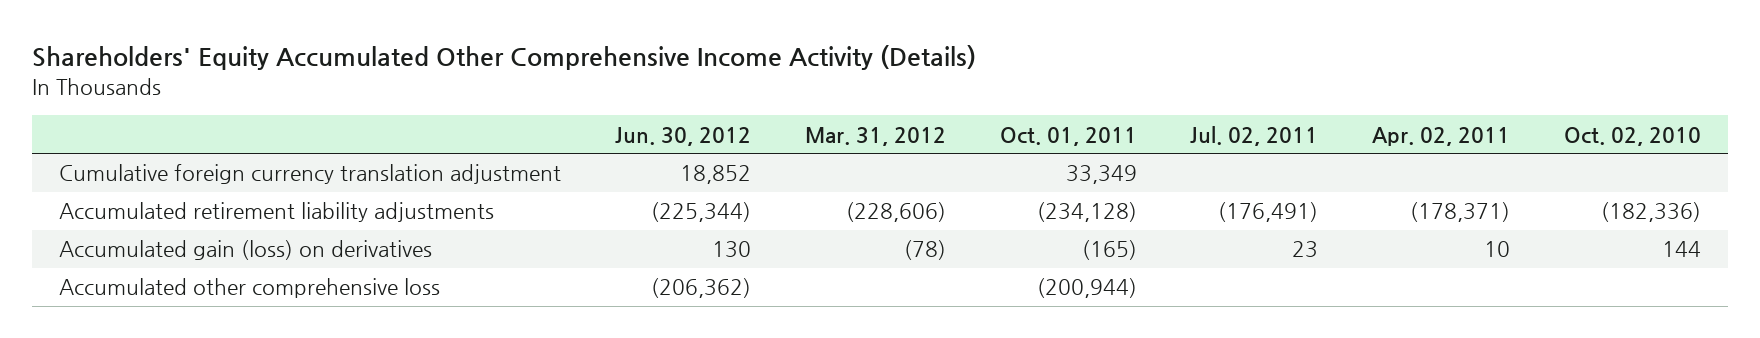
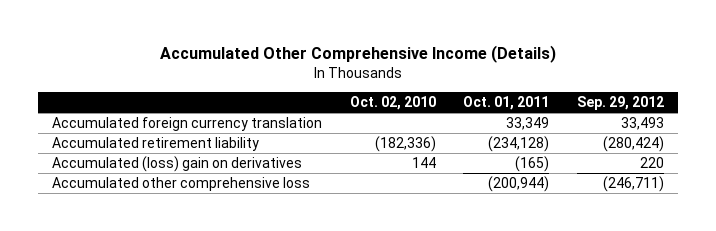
[32,45,977,71] Shareholders' Equity Accumulated Other Comprehensive Income Activity (Details) -> [159,45,556,64] Accumulated Other Comprehensive Income (Details)
[615,126,752,146] Jun. 30, 2012 -> none
[804,126,946,146] Mar. 31, 2012 -> none
[1190,125,1319,146] Jul. 02, 2011 -> none
[1372,126,1511,146] Apr. 02, 2011 -> none
none -> [576,96,664,111] Sep. 29, 2012
[59,164,562,185] Cumulative foreign currency translation adjustment -> [51,117,322,132] Accumulated foreign currency translation
[59,202,495,223] Accumulated retirement liability adjustments -> [51,137,259,152] Accumulated retirement liability
[59,240,433,261] Accumulated gain (loss) on derivatives -> [51,156,302,173] Accumulated (loss) gain on derivatives

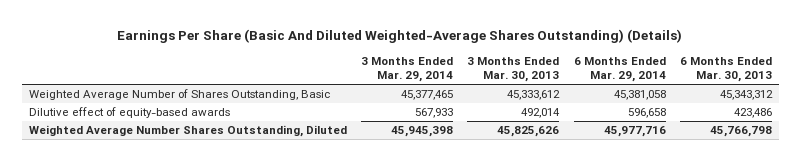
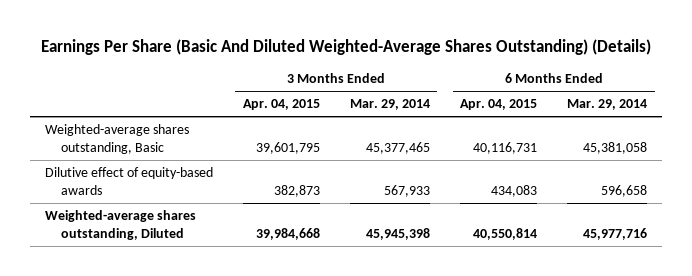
[467,57,560,83] 3 Months Ended Mar. 30, 2013 -> none
[679,57,772,83] 6 Months Ended Mar. 30, 2013 -> none
none -> [242,99,320,111] Apr. 04, 2015
none -> [460,99,538,111] Apr. 04, 2015
[28,89,330,101] Weighted Average Number of Shares Outstanding, Basic -> [44,124,189,155] Weighted-average shares outstanding, Basic
[28,125,347,138] Weighted Average Number Shares Outstanding, Diluted -> [44,210,196,241] Weighted-average shares outstanding, Diluted

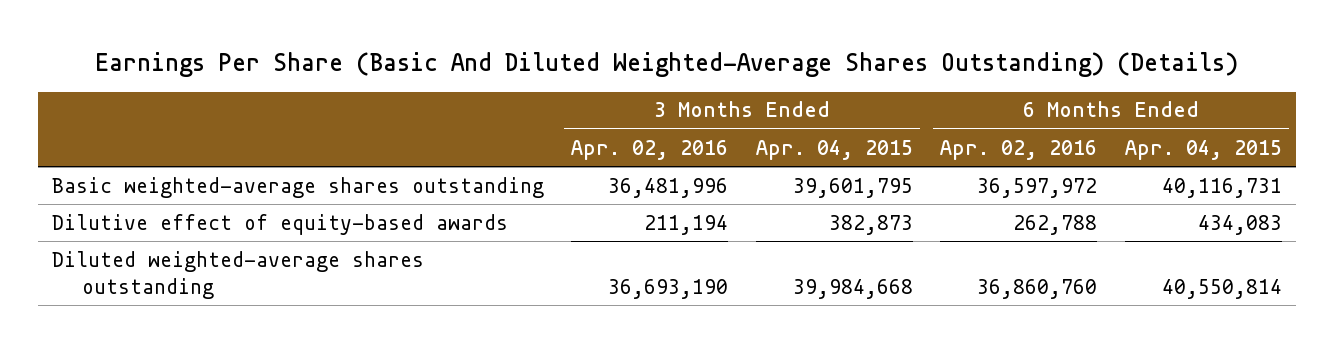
[349,99,430,111] Mar. 29, 2014 -> none
[567,99,648,111] Mar. 29, 2014 -> none
none -> [571,139,729,160] Apr. 02, 2016
none -> [940,139,1098,160] Apr. 02, 2016
[44,124,189,155] Weighted-average shares outstanding, Basic -> [51,176,544,198] Basic weighted-average shares outstanding
[44,210,196,241] Weighted-average shares outstanding, Diluted -> [51,250,424,299] Diluted weighted-average shares outstanding

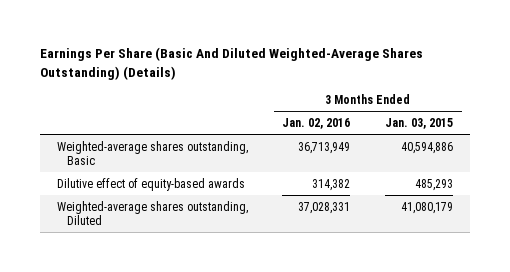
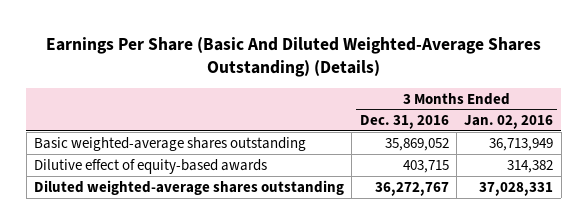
[384,118,453,130] Jan. 03, 2015 -> none
none -> [359,115,449,130] Dec. 31, 2016
[57,140,249,166] Weighted-average shares outstanding, Basic -> [34,136,307,151] Basic weighted-average shares outstanding
[57,200,249,226] Weighted-average shares outstanding, Diluted -> [34,179,345,195] Diluted weighted-average shares outstanding

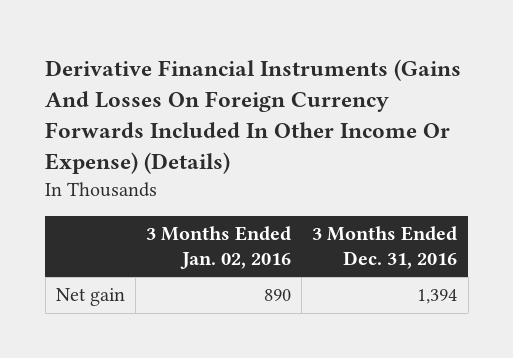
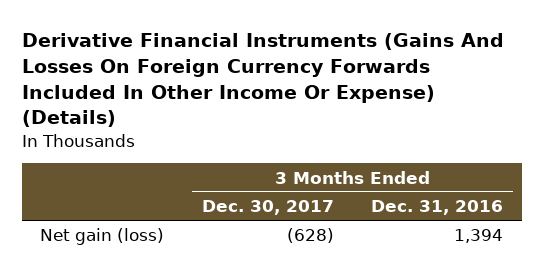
[146,225,292,269] 3 Months Ended Jan. 02, 2016 -> none
none -> [201,200,334,216] Dec. 30, 2017
[55,288,125,307] Net gain -> [40,228,165,246] Net gain (loss)

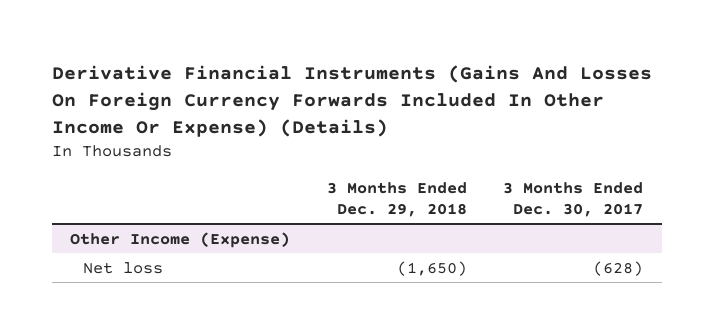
[371,200,504,216] Dec. 31, 2016 -> none
none -> [326,181,467,218] 3 Months Ended Dec. 29, 2018
none -> [70,231,291,248] Other Income (Expense)
[40,228,165,246] Net gain (loss) -> [83,261,164,274] Net loss

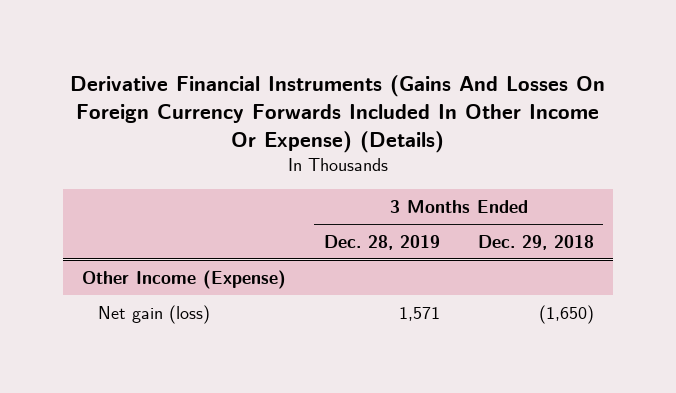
[503,181,644,218] 3 Months Ended Dec. 30, 2017 -> none
none -> [323,234,440,250] Dec. 28, 2019
[83,261,164,274] Net loss -> [98,304,211,324] Net gain (loss)

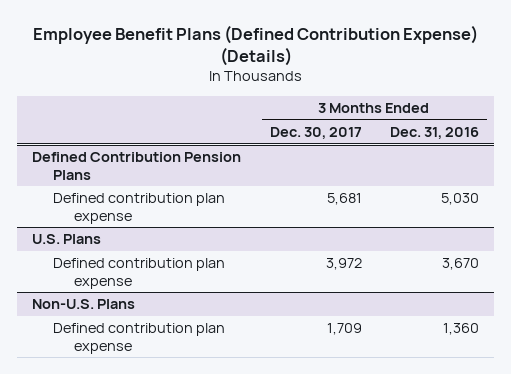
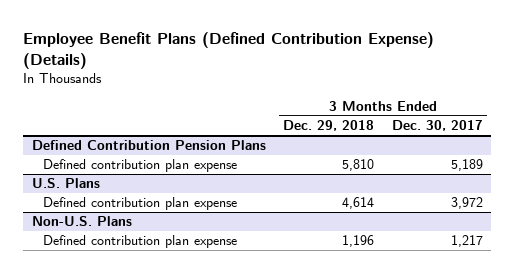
[390,126,480,139] Dec. 31, 2016 -> none
none -> [283,120,375,132] Dec. 29, 2018
[326,193,362,206] 5,681 -> [450,159,483,172] 5,189
[326,323,362,336] 1,709 -> [450,235,483,248] 1,217

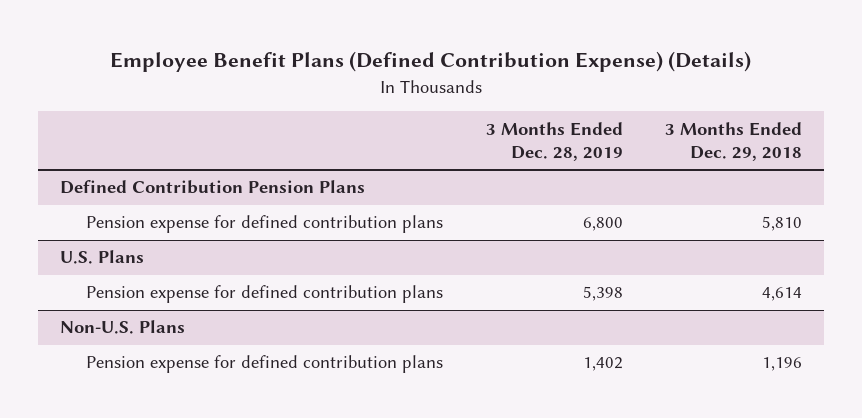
[391,120,483,132] Dec. 30, 2017 -> none
none -> [485,121,623,162] 3 Months Ended Dec. 28, 2019
[43,159,238,173] Defined contribution plan expense -> [85,215,443,234] Pension expense for defined contribution plans
[43,197,238,211] Defined contribution plan expense -> [85,285,443,304] Pension expense for defined contribution plans
[43,235,238,249] Defined contribution plan expense -> [85,355,443,374] Pension expense for defined contribution plans

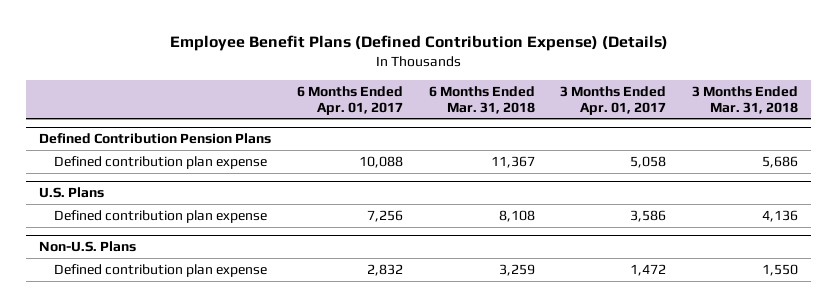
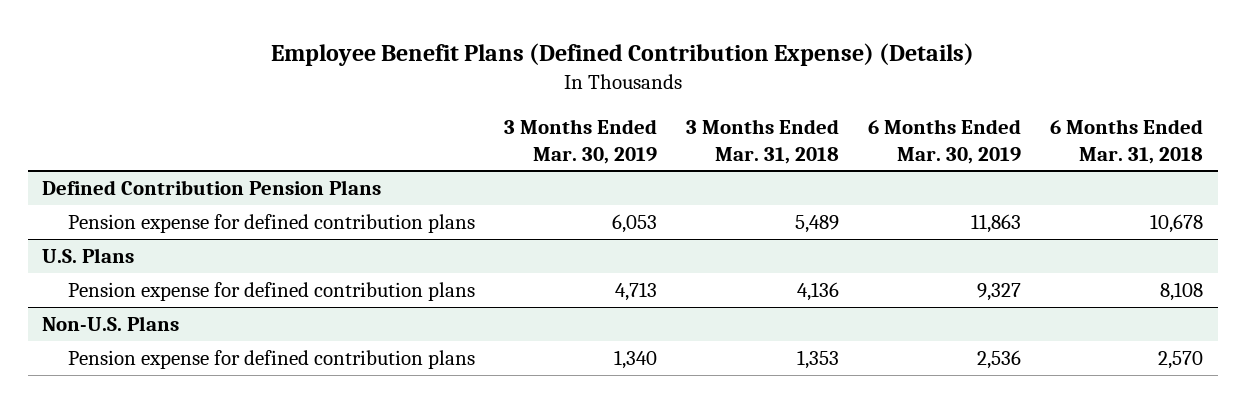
[296,85,403,115] 6 Months Ended Apr. 01, 2017 -> none
[560,85,667,115] 3 Months Ended Apr. 01, 2017 -> none
none -> [504,119,658,164] 3 Months Ended Mar. 30, 2019
none -> [868,119,1022,164] 6 Months Ended Mar. 30, 2019
[53,155,267,169] Defined contribution plan expense -> [68,214,476,234] Pension expense for defined contribution plans
[490,155,535,168] 11,367 -> [1150,214,1204,234] 10,678
[762,155,799,168] 5,686 -> [795,215,840,234] 5,489
[53,209,267,223] Defined contribution plan expense -> [68,282,476,302] Pension expense for defined contribution plans
[53,263,267,277] Defined contribution plan expense -> [68,350,476,370] Pension expense for defined contribution plans
[498,263,535,276] 3,259 -> [1158,351,1204,370] 2,570
[762,263,799,276] 1,550 -> [797,350,840,370] 1,353

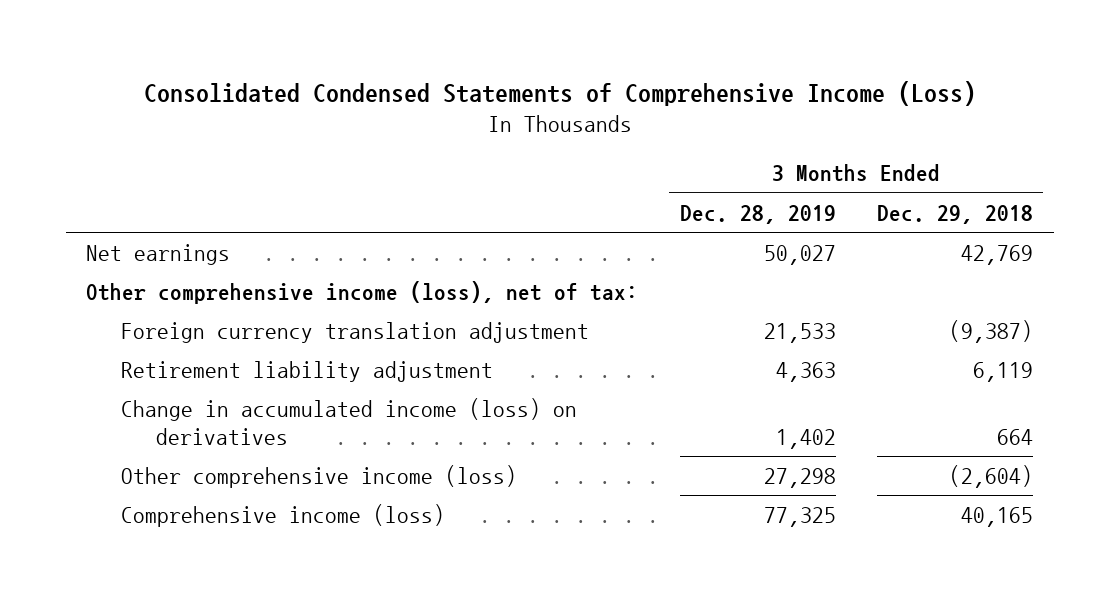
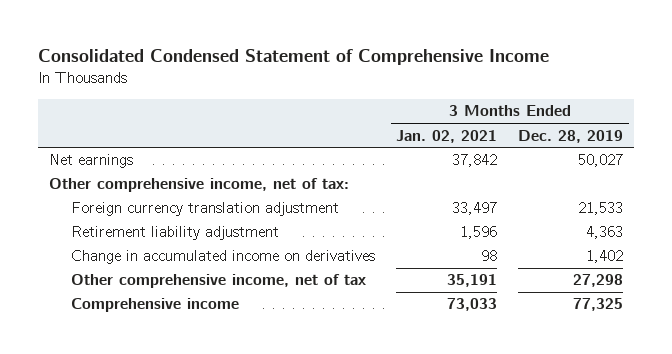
[143,80,976,106] Consolidated Condensed Statements of Comprehensive Income (Loss) -> [38,49,550,66] Consolidated Condensed Statement of Comprehensive Income
[877,204,1034,224] Dec. 29, 2018 -> none
none -> [396,129,498,143] Jan. 02, 2021
[86,280,639,304] Other comprehensive income (loss), net of tax: -> [48,178,349,193] Other comprehensive income, net of tax:
[121,397,578,445] Change in accumulated income (loss) on derivatives -> [71,250,376,265] Change in accumulated income on derivatives
[121,464,518,488] Other comprehensive income (loss) -> [71,274,367,289] Other comprehensive income, net of tax
[121,503,446,527] Comprehensive income (loss) -> [71,298,240,313] Comprehensive income

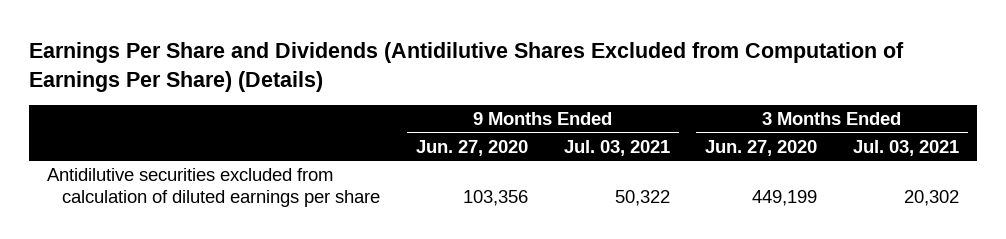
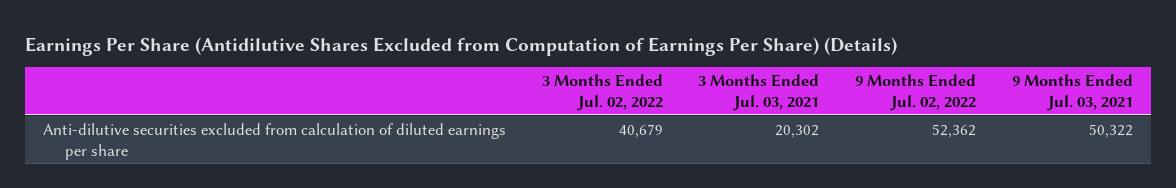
[29,42,905,92] Earnings Per Share and Dividends (Antidilutive Shares Excluded from Computation of Earnings Per Share) (Details) -> [24,36,897,56] Earnings Per Share (Antidilutive Shares Excluded from Computation of Earnings Per Share) (Details)
[416,139,529,156] Jun. 27, 2020 -> none
[705,139,818,156] Jun. 27, 2020 -> none
none -> [541,73,663,111] 3 Months Ended Jul. 02, 2022
none -> [855,73,977,111] 9 Months Ended Jul. 02, 2022
[47,168,381,207] Antidilutive securities excluded from calculation of diluted earnings per share -> [42,122,506,160] Anti-dilutive securities excluded from calculation of diluted earnings per share

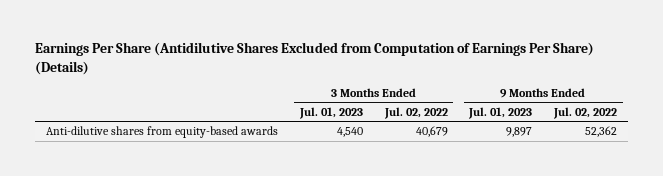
[698,73,820,111] 3 Months Ended Jul. 03, 2021 -> none
[1011,73,1133,111] 9 Months Ended Jul. 03, 2021 -> none
none -> [298,106,363,119] Jul. 01, 2023
none -> [468,106,533,119] Jul. 01, 2023
[42,122,506,160] Anti-dilutive securities excluded from calculation of diluted earnings per share -> [45,126,278,139] Anti-dilutive shares from equity-based awards

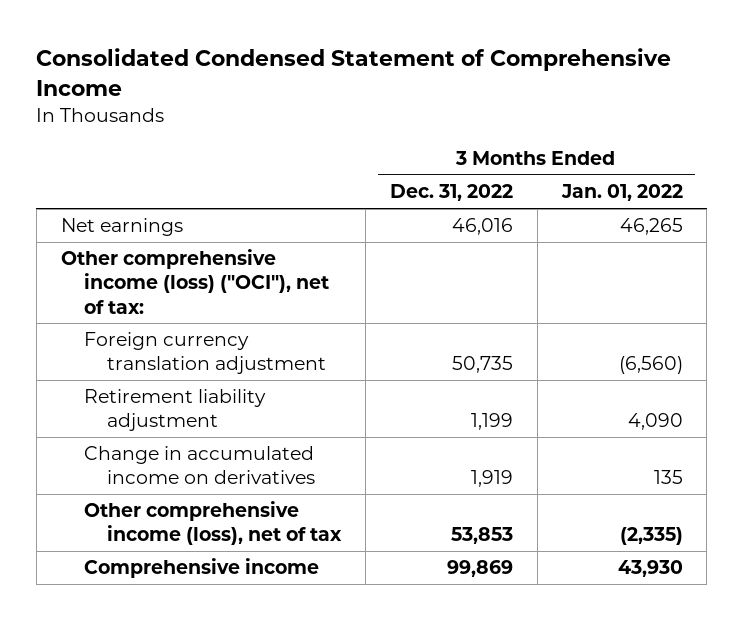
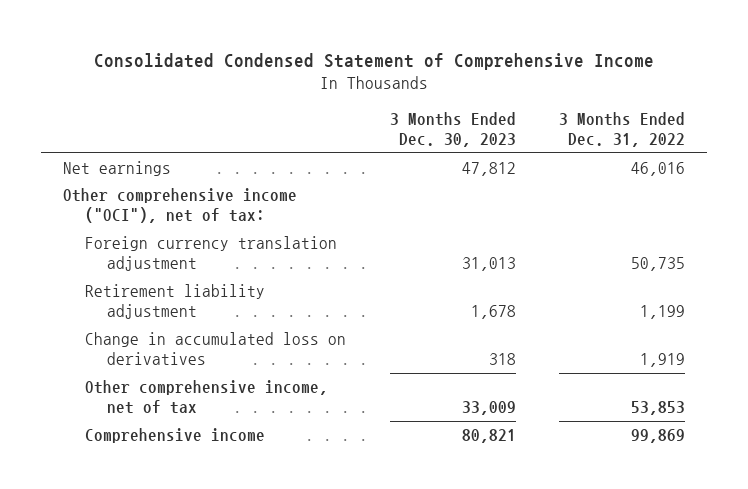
[560,184,683,202] Jan. 01, 2022 -> none
none -> [389,111,516,148] 3 Months Ended Dec. 30, 2023
[60,249,330,314] Other comprehensive income (loss) ("OCI"), net of tax: -> [63,187,298,224] Other comprehensive income ("OCI"), net of tax:
[84,446,316,485] Change in accumulated income on derivatives -> [84,331,346,366] Change in accumulated loss on derivatives
[84,501,343,546] Other comprehensive income (loss), net of tax -> [84,379,328,415] Other comprehensive income, net of tax

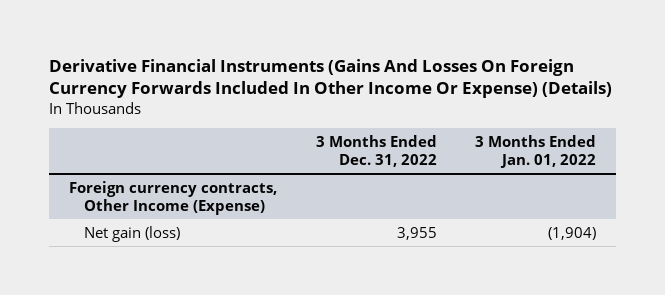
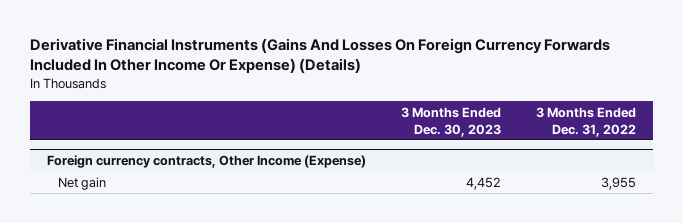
[475,134,597,168] 3 Months Ended Jan. 01, 2022 -> none
none -> [401,106,502,137] 3 Months Ended Dec. 30, 2023
[84,225,181,242] Net gain (loss) -> [57,176,106,190] Net gain

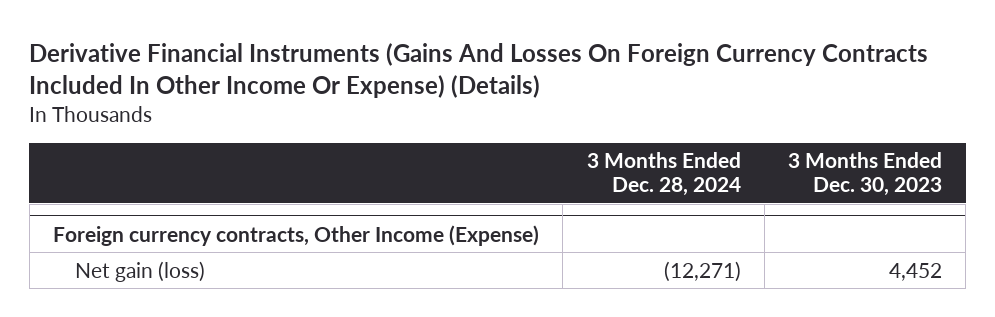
[29,38,610,74] Derivative Financial Instruments (Gains And Losses On Foreign Currency Forwards Included In Other Income Or Expense) (Details) -> [29,42,929,98] Derivative Financial Instruments (Gains And Losses On Foreign Currency Contracts Included In Other Income Or Expense) (Details)
[536,106,637,137] 3 Months Ended Dec. 31, 2022 -> none
none -> [586,152,741,197] 3 Months Ended Dec. 28, 2024
[57,176,106,190] Net gain -> [75,260,206,282] Net gain (loss)

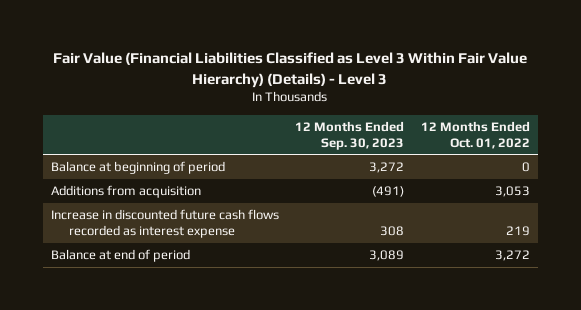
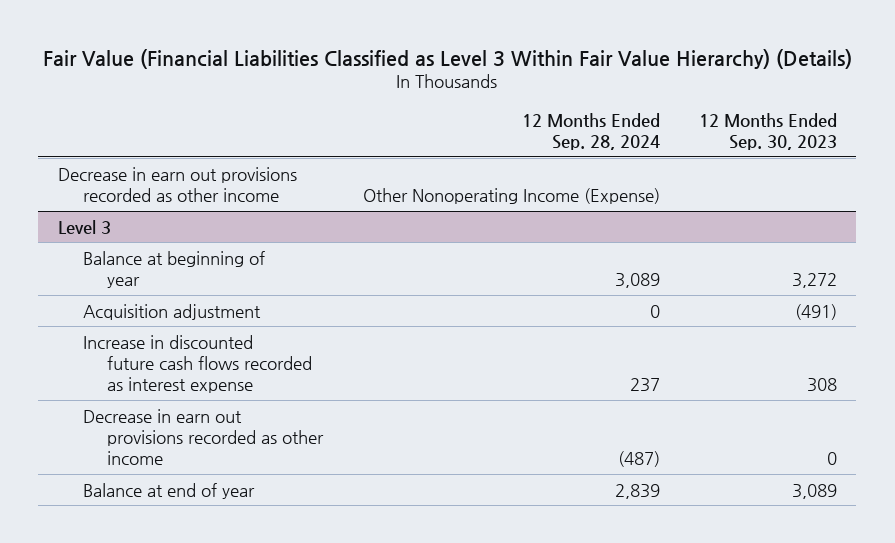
[53,52,528,88] Fair Value (Financial Liabilities Classified as Level 3 Within Fair Value Hierarchy) (Details) - Level 3 -> [43,48,853,69] Fair Value (Financial Liabilities Classified as Level 3 Within Fair Value Hierarchy) (Details)
[420,120,530,149] 12 Months Ended Oct. 01, 2022 -> none
none -> [521,112,660,151] 12 Months Ended Sep. 28, 2024
none -> [57,166,297,202] Decrease in earn out provisions recorded as other income
none -> [57,219,111,234] Level 3
[51,161,226,175] Balance at beginning of period -> [82,250,265,288] Balance at beginning of year
[51,185,202,199] Additions from acquisition -> [82,303,261,320] Acquisition adjustment
none -> [82,408,325,466] Decrease in earn out provisions recorded as other income
[51,249,191,263] Balance at end of period -> [82,482,255,499] Balance at end of year

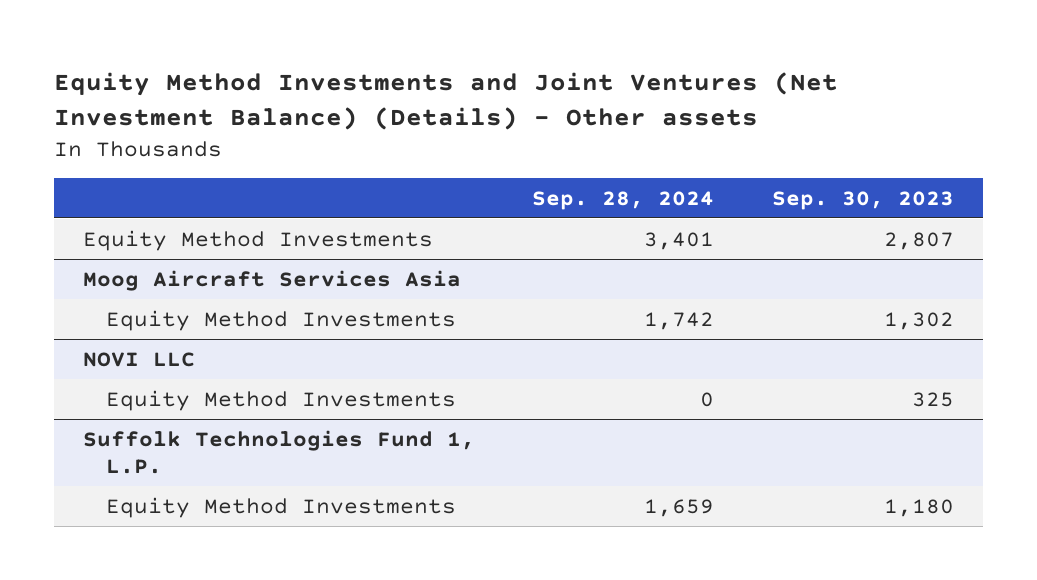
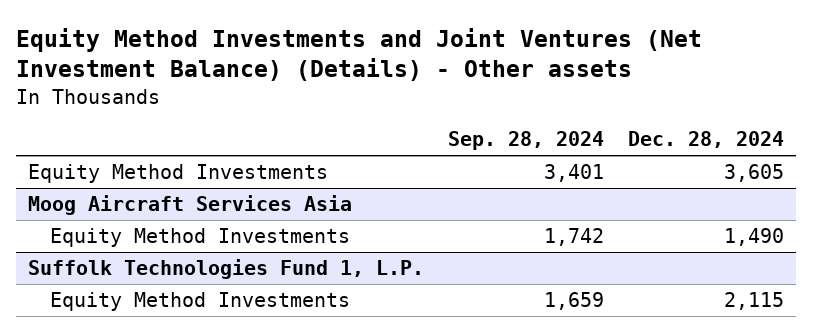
[771,190,954,210] Sep. 30, 2023 -> none
none -> [628,131,785,149] Dec. 28, 2024
[82,351,195,367] NOVI LLC -> none
[106,389,457,411] Equity Method Investments -> none

